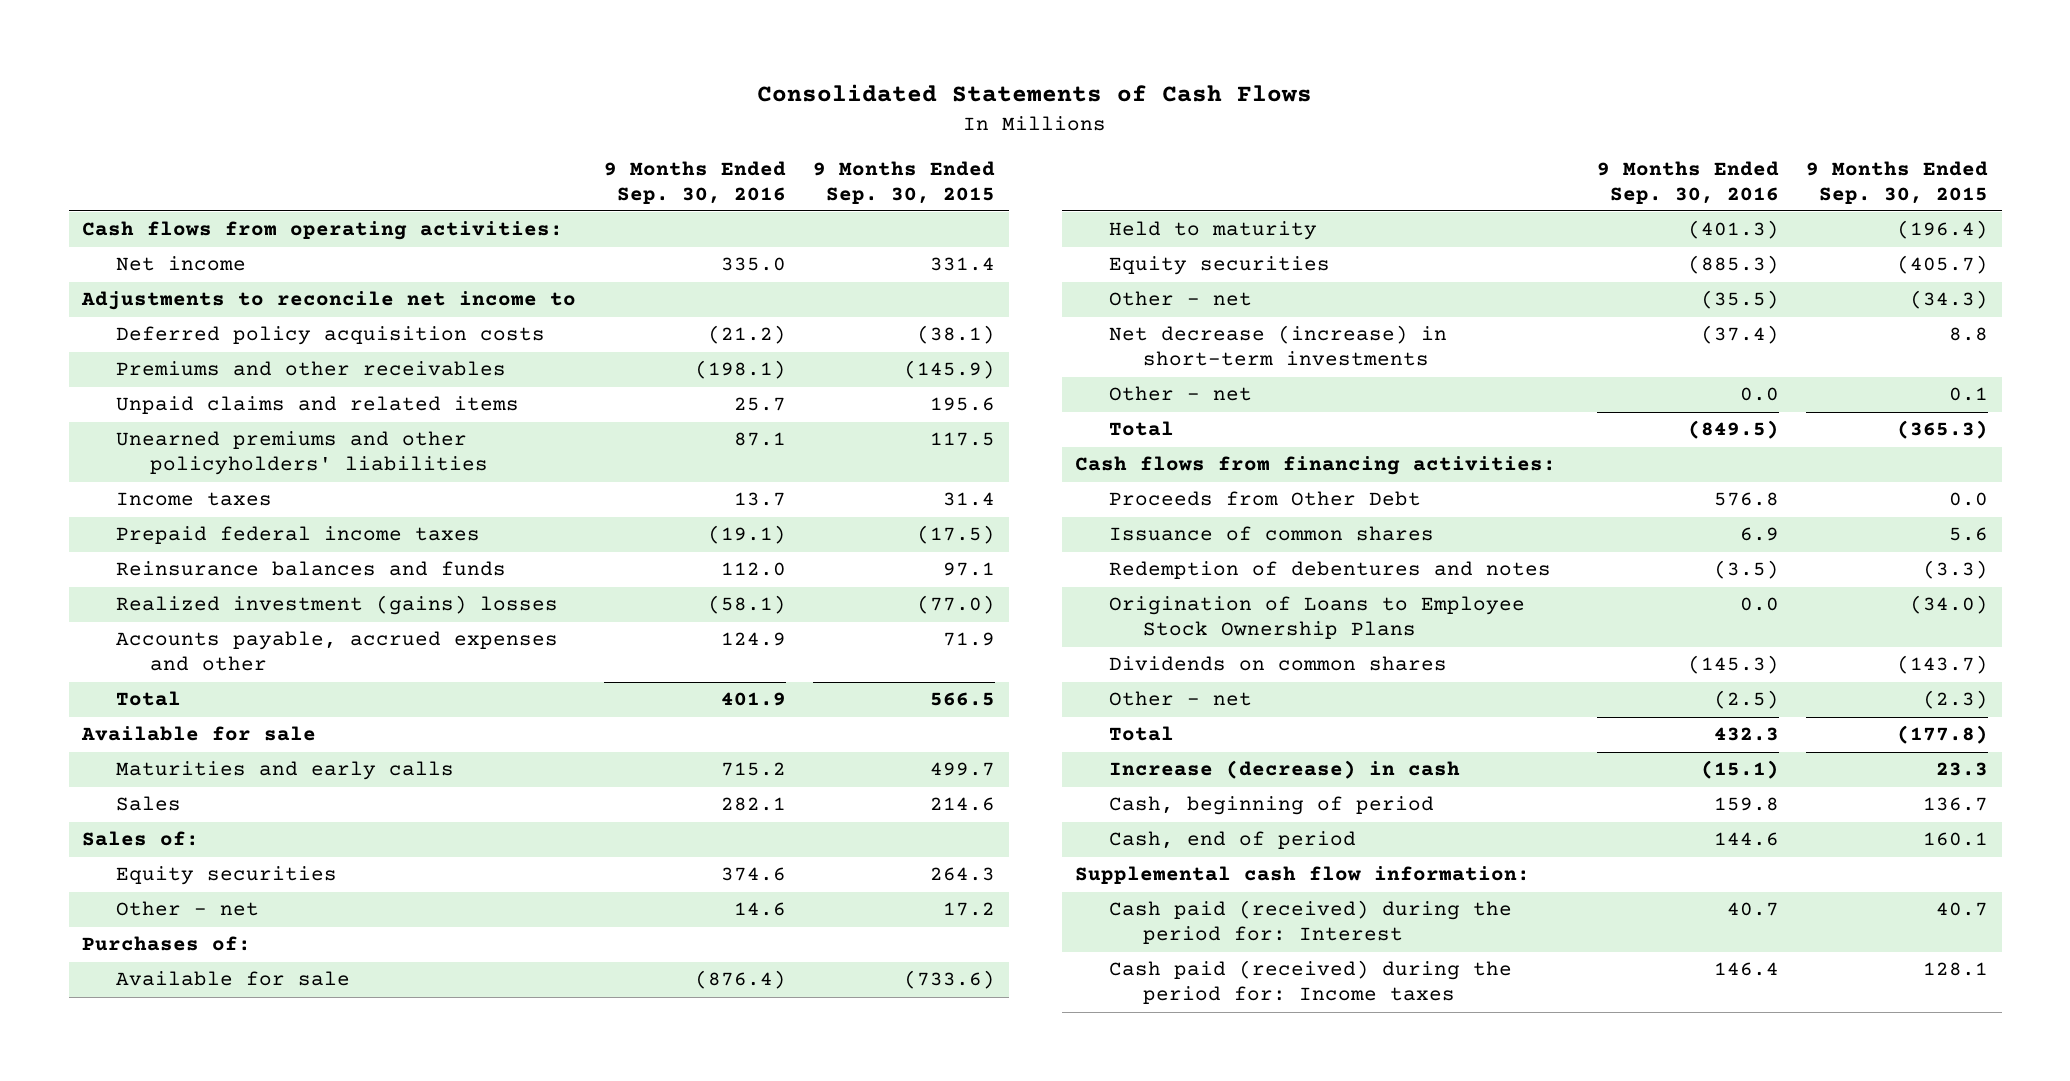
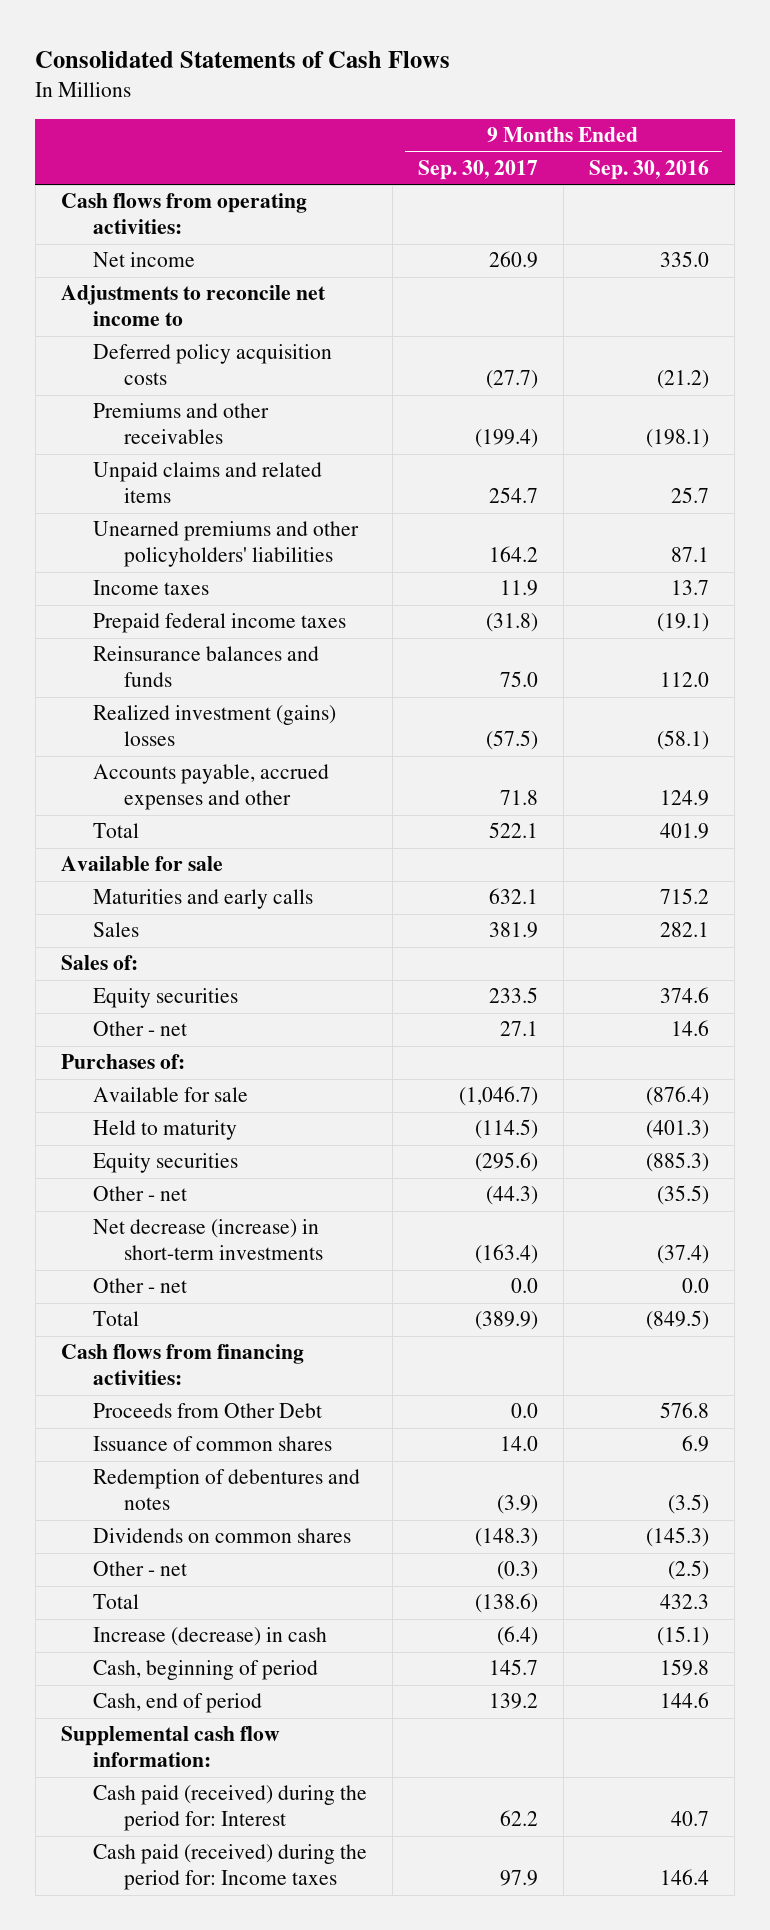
[812,160,995,204] 9 Months Ended Sep. 30, 2015 -> none
none -> [417,159,538,180] Sep. 30, 2017
[1109,596,1526,640] Origination of Loans to Employee Stock Ownership Plans -> none

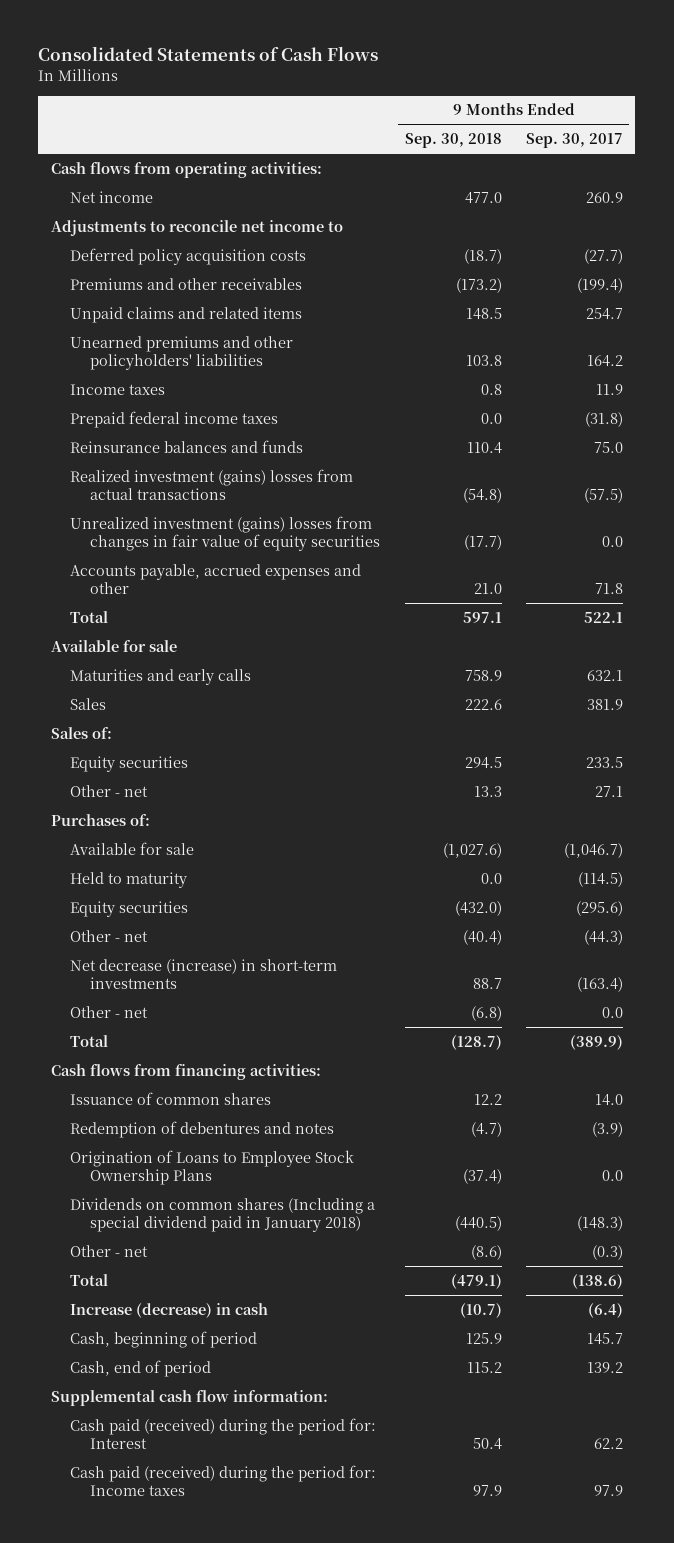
[588,159,709,180] Sep. 30, 2016 -> none
none -> [404,133,502,149] Sep. 30, 2018
[92,705,336,747] Realized investment (gains) losses -> [70,468,354,501] Realized investment (gains) losses from actual transactions
none -> [70,515,381,552] Unrealized investment (gains) losses from changes in fair value of equity securities
[92,1403,322,1419] Proceeds from Other Debt -> none
none -> [70,1149,355,1186] Origination of Loans to Employee Stock Ownership Plans
[92,1528,351,1544] Dividends on common shares -> [70,1197,376,1233] Dividends on common shares (Including a special dividend paid in January 2018)

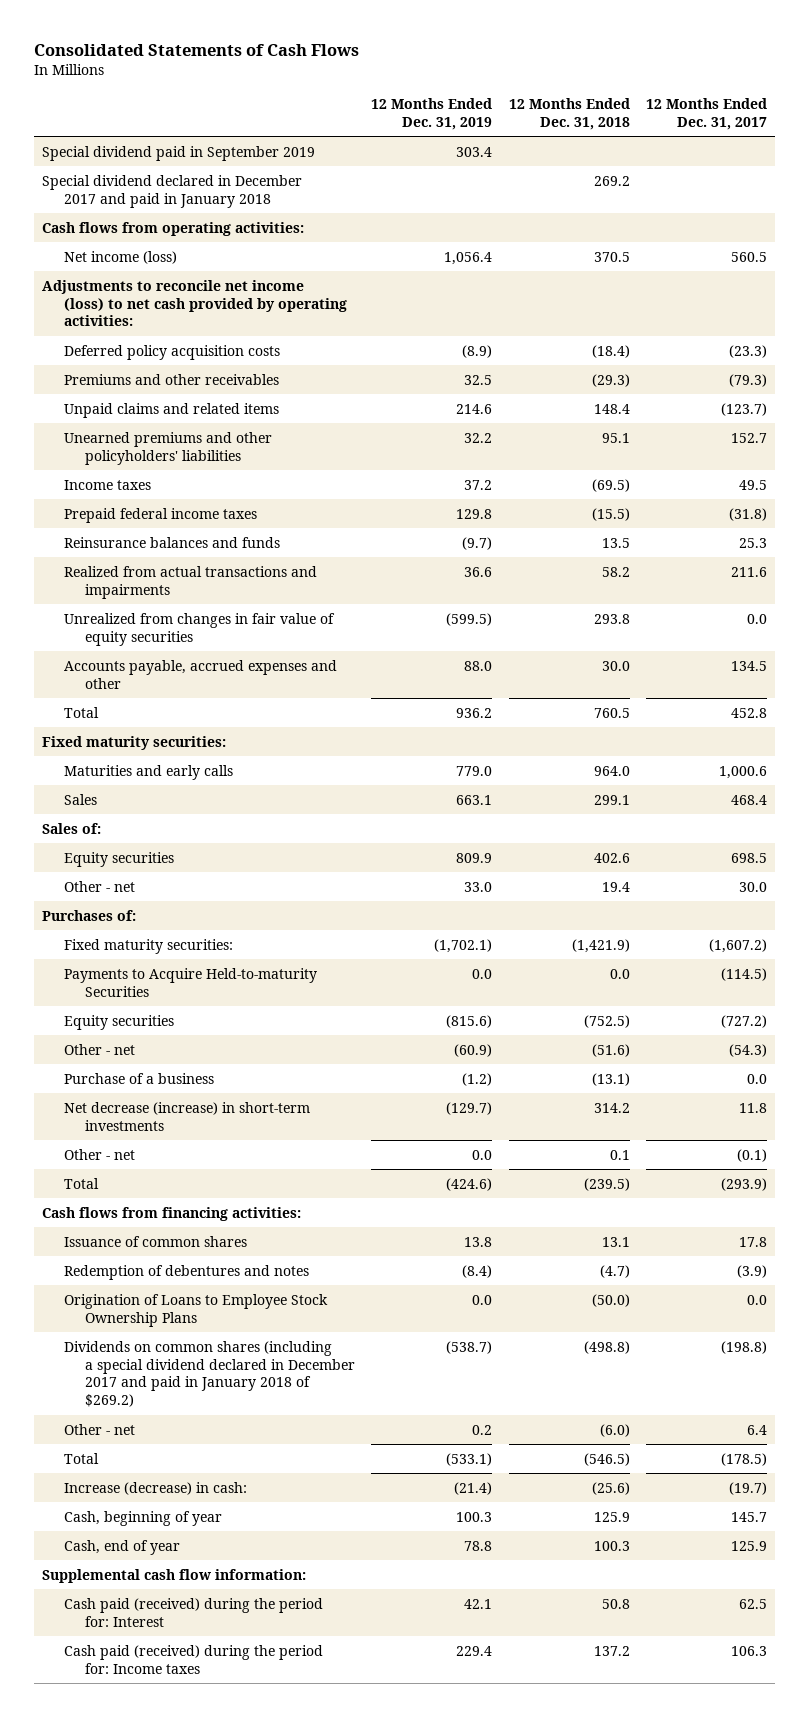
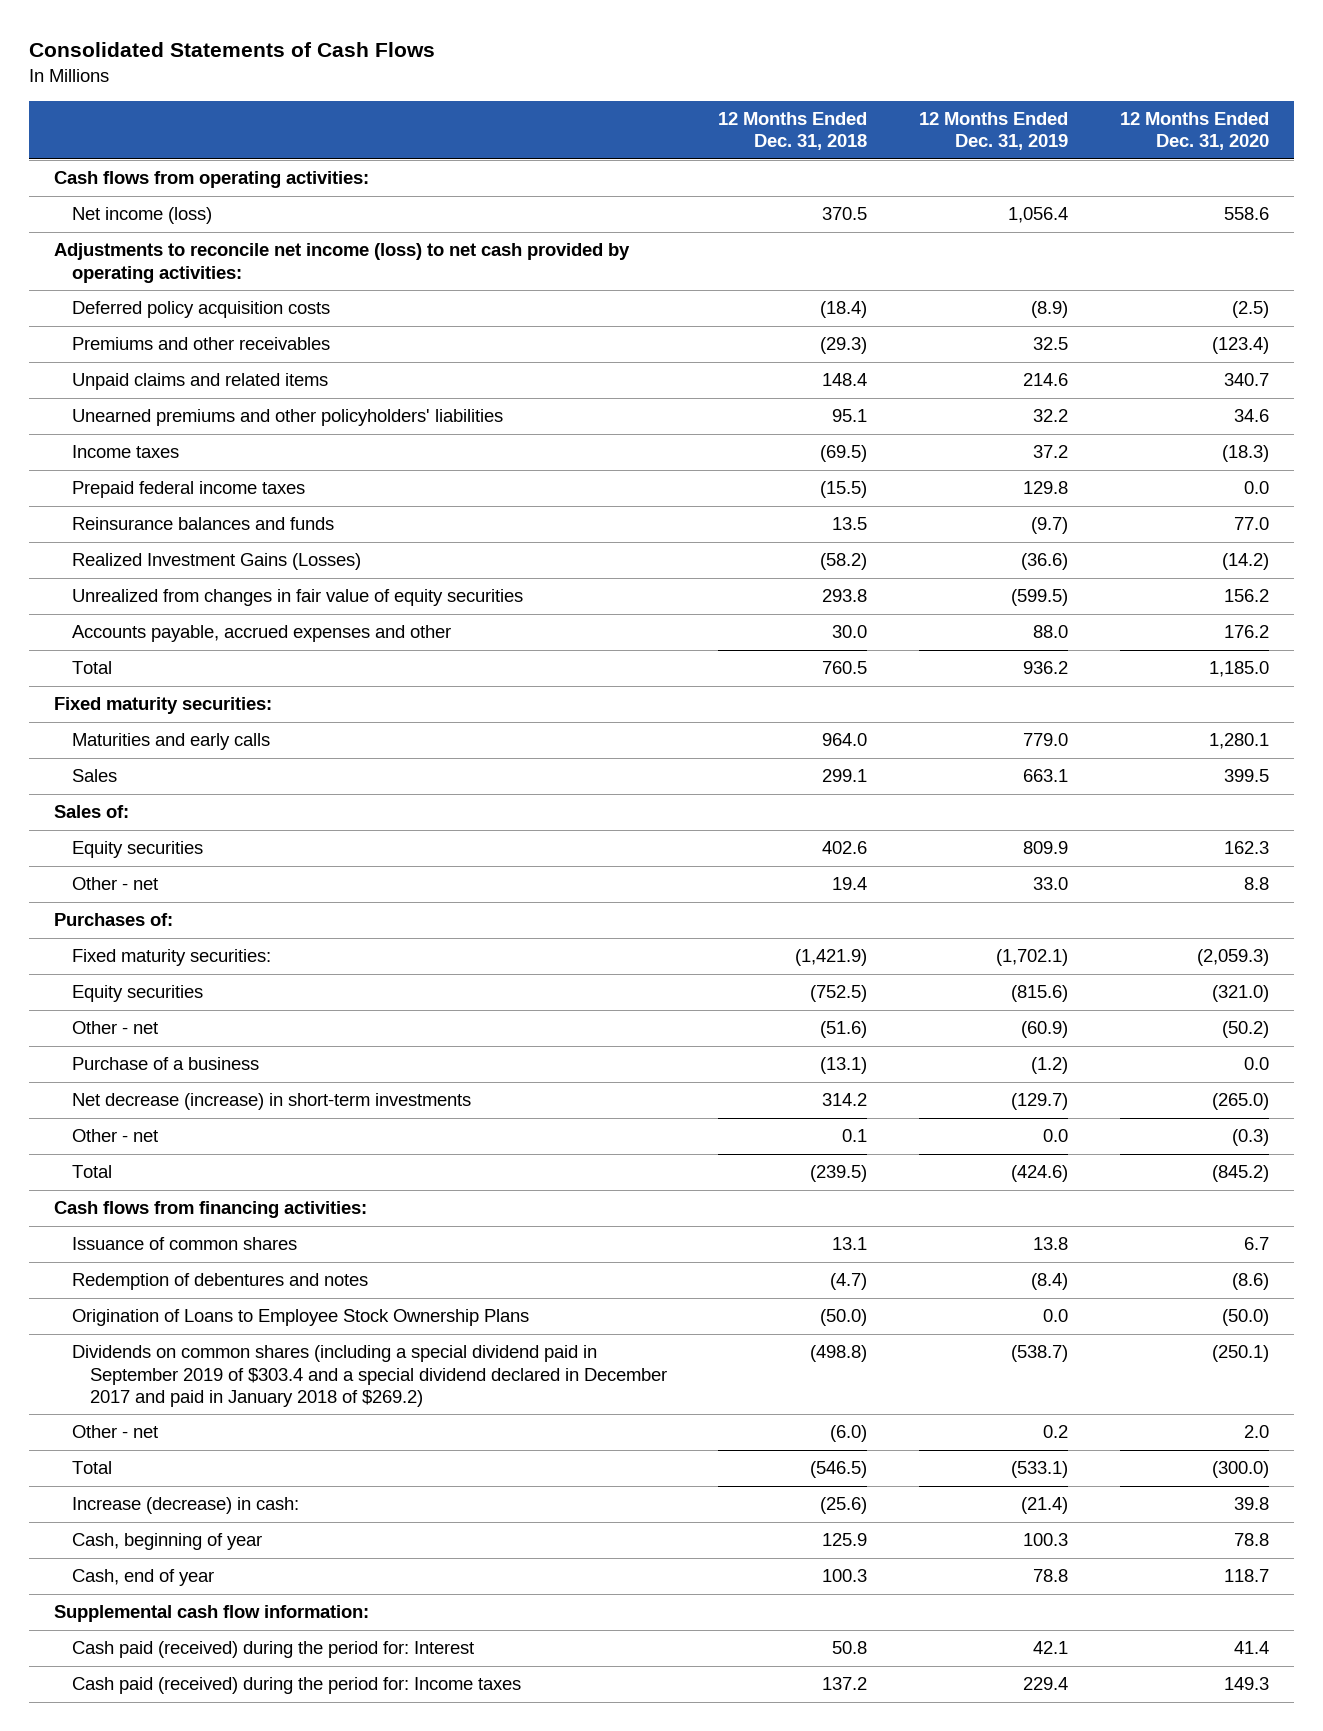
[646,97,768,130] 12 Months Ended Dec. 31, 2017 -> none
none -> [1119,112,1269,151] 12 Months Ended Dec. 31, 2020
[42,145,316,161] Special dividend paid in September 2019 -> none
[42,174,303,208] Special dividend declared in December 2017 and paid in January 2018 -> none
[63,565,317,599] Realized from actual transactions and impairments -> none
none -> [71,553,361,571] Realized Investment Gains (Losses)
[63,967,317,997] Payments to Acquire Held-to-maturity Securities -> none
[63,1340,355,1408] Dividends on common shares (including a special dividend declared in December 2017 and paid in January 2018 of $269.2) -> [71,1345,667,1407] Dividends on common shares (including a special dividend paid in September 2019 of $303.4 and a special dividend declared in December 2017 and paid in January 2018 of $269.2)

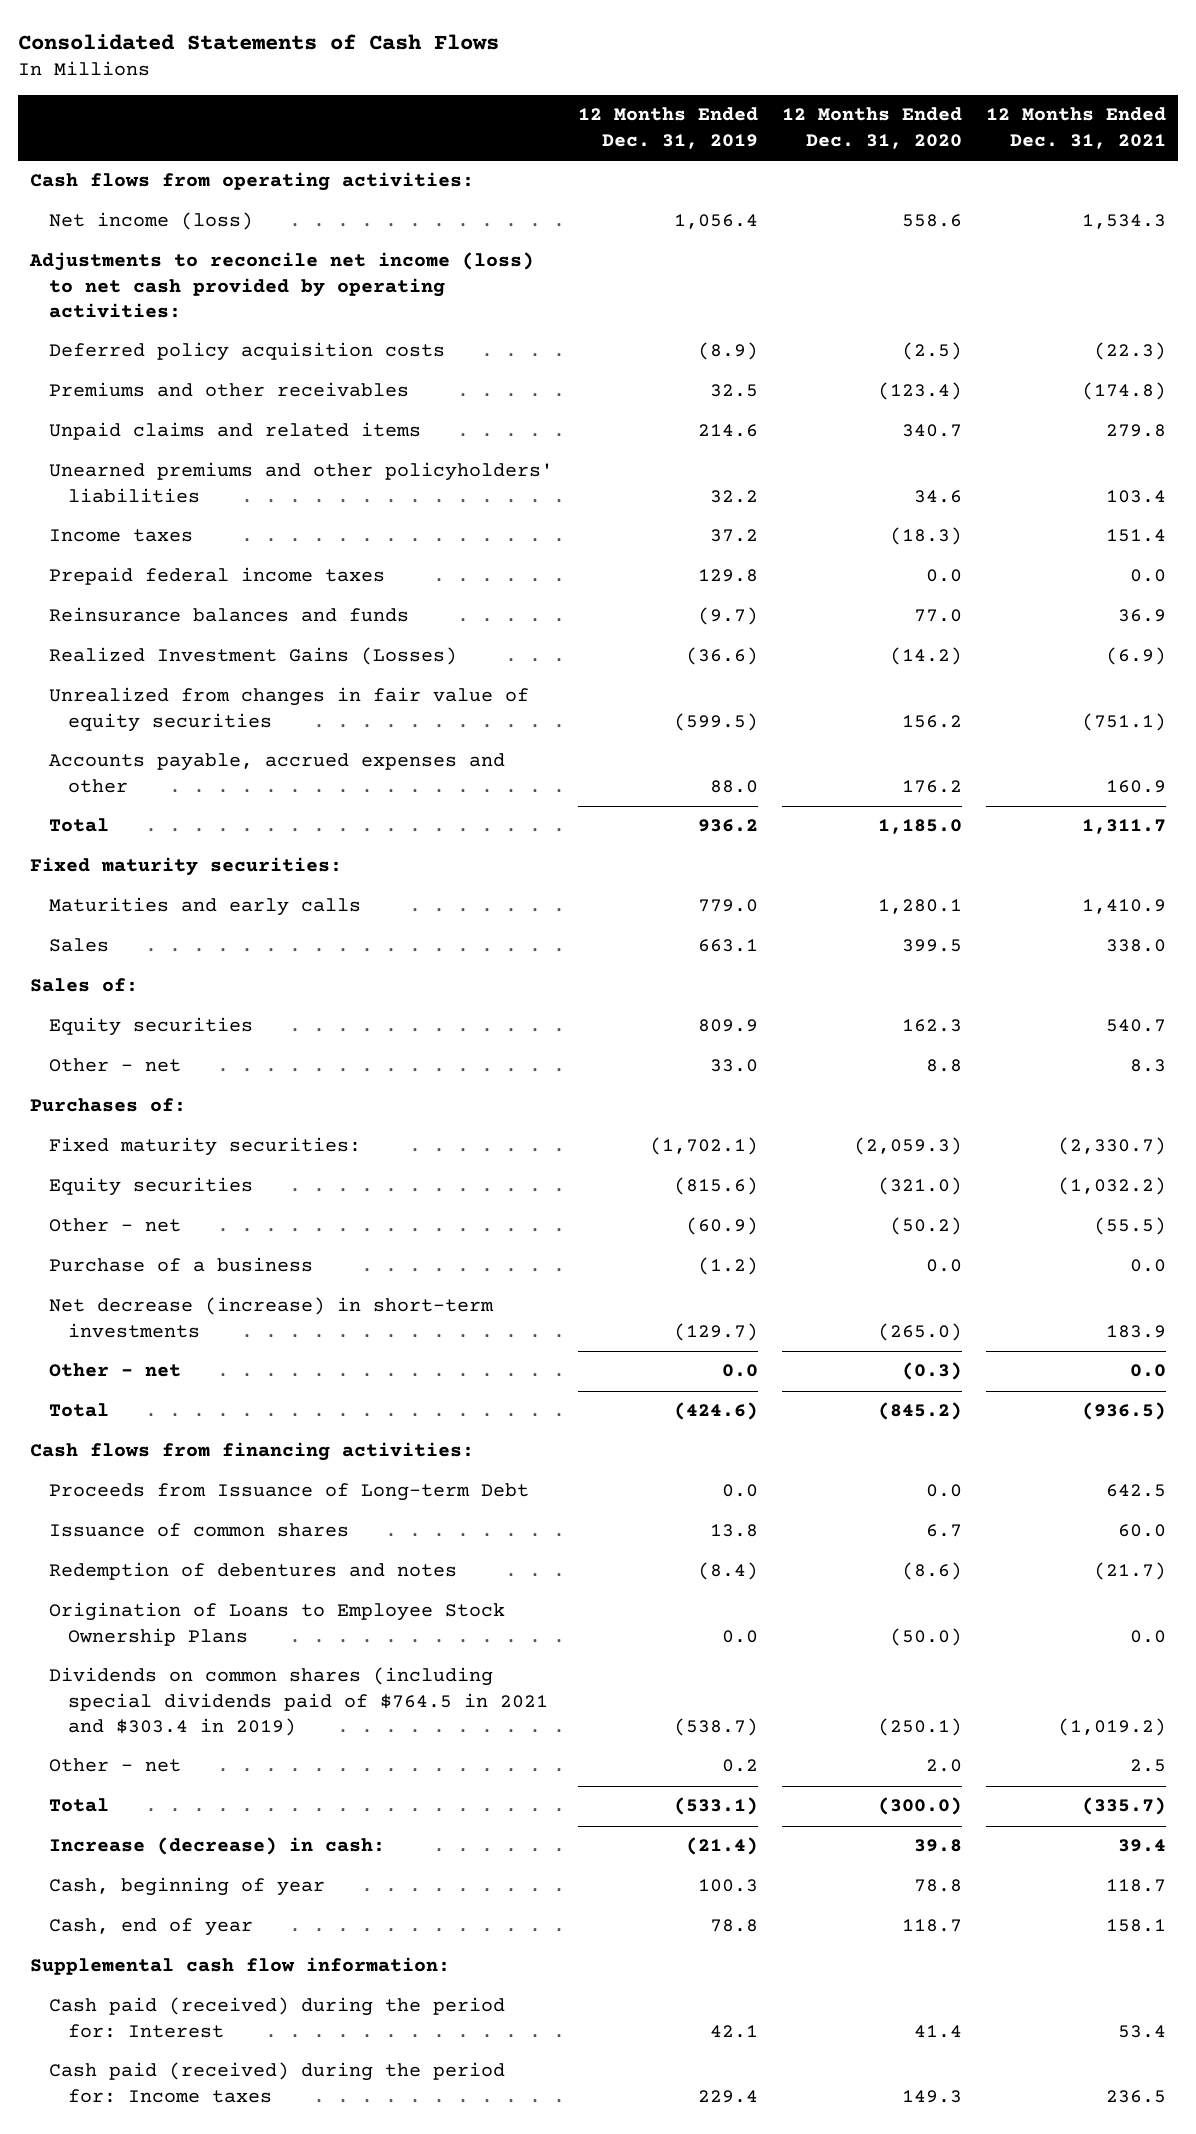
[718,112,868,151] 12 Months Ended Dec. 31, 2018 -> none
none -> [986,107,1167,149] 12 Months Ended Dec. 31, 2021
none -> [49,1483,530,1502] Proceeds from Issuance of Long-term Debt
[71,1345,667,1407] Dividends on common shares (including a special dividend paid in September 2019 of $303.4 and a special dividend declared in December 2017 and paid in January 2018 of $269.2) -> [49,1667,549,1737] Dividends on common shares (including special dividends paid of $764.5 in 2021 and $303.4 in 2019)

